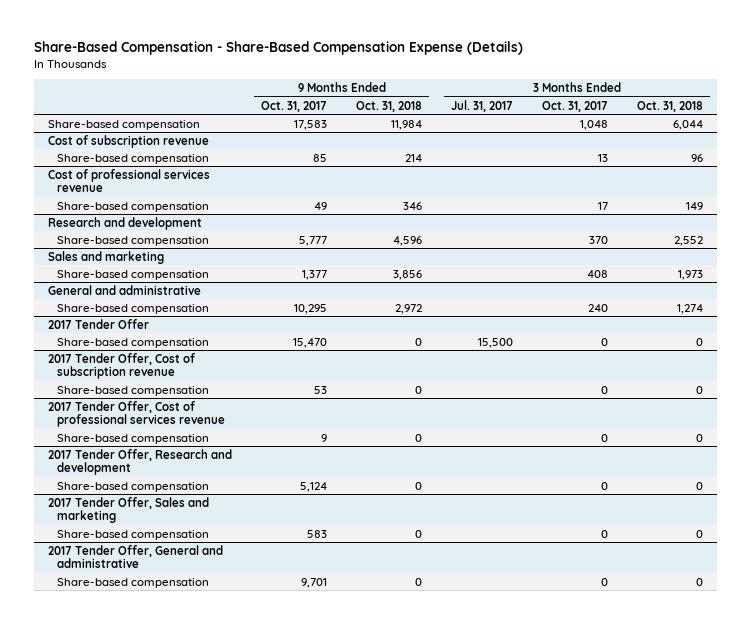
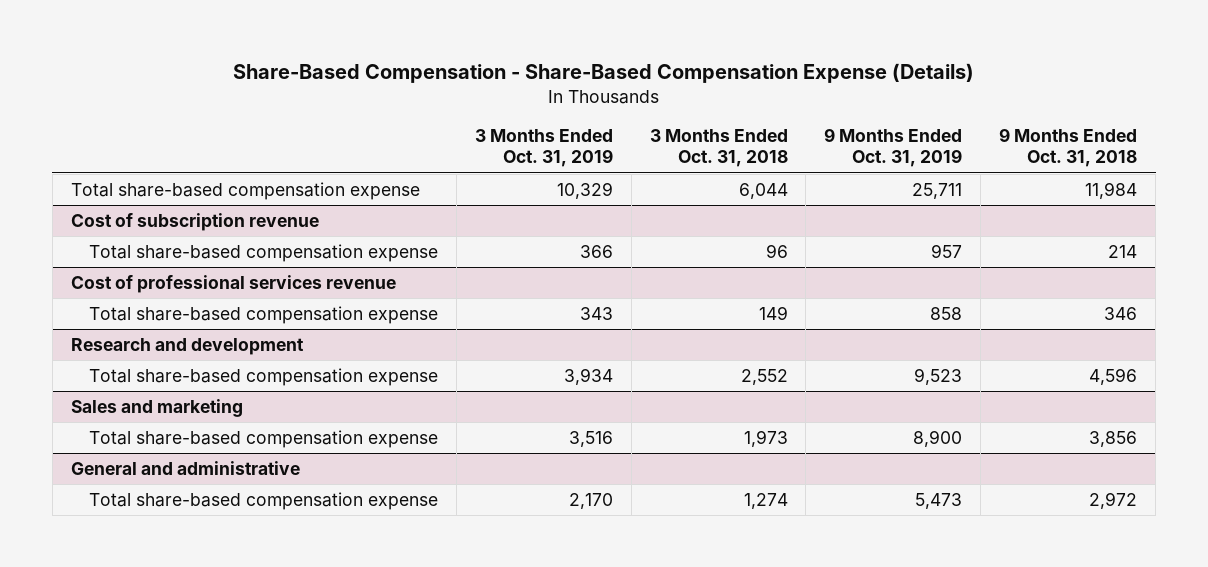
[261,100,328,112] Oct. 31, 2017 -> none
[451,99,514,112] Jul. 31, 2017 -> none
[541,100,608,112] Oct. 31, 2017 -> none
none -> [474,129,613,168] 3 Months Ended Oct. 31, 2019
none -> [824,128,963,168] 9 Months Ended Oct. 31, 2019
[48,119,201,130] Share-based compensation -> [70,181,420,200] Total share-based compensation expense
[56,153,209,164] Share-based compensation -> [88,243,438,262] Total share-based compensation expense
[56,201,209,212] Share-based compensation -> [88,305,438,324] Total share-based compensation expense
[56,235,209,246] Share-based compensation -> [88,367,438,386] Total share-based compensation expense
[56,269,209,280] Share-based compensation -> [88,429,438,448] Total share-based compensation expense
[48,318,150,329] 2017 Tender Offer -> none
[56,337,209,348] Share-based compensation -> none
[48,352,196,380] 2017 Tender Offer, Cost of subscription revenue -> none
[56,385,209,396] Share-based compensation -> none
[48,400,225,428] 2017 Tender Offer, Cost of professional services revenue -> none
[56,433,209,444] Share-based compensation -> none
[48,448,233,476] 2017 Tender Offer, Research and development -> none
[56,481,209,492] Share-based compensation -> none
[48,496,210,524] 2017 Tender Offer, Sales and marketing -> none
[56,529,209,540] Share-based compensation -> none
[48,544,224,569] 2017 Tender Offer, General and administrative -> none
[56,577,209,588] Share-based compensation -> none
[56,303,209,314] Share-based compensation -> [88,491,438,510] Total share-based compensation expense

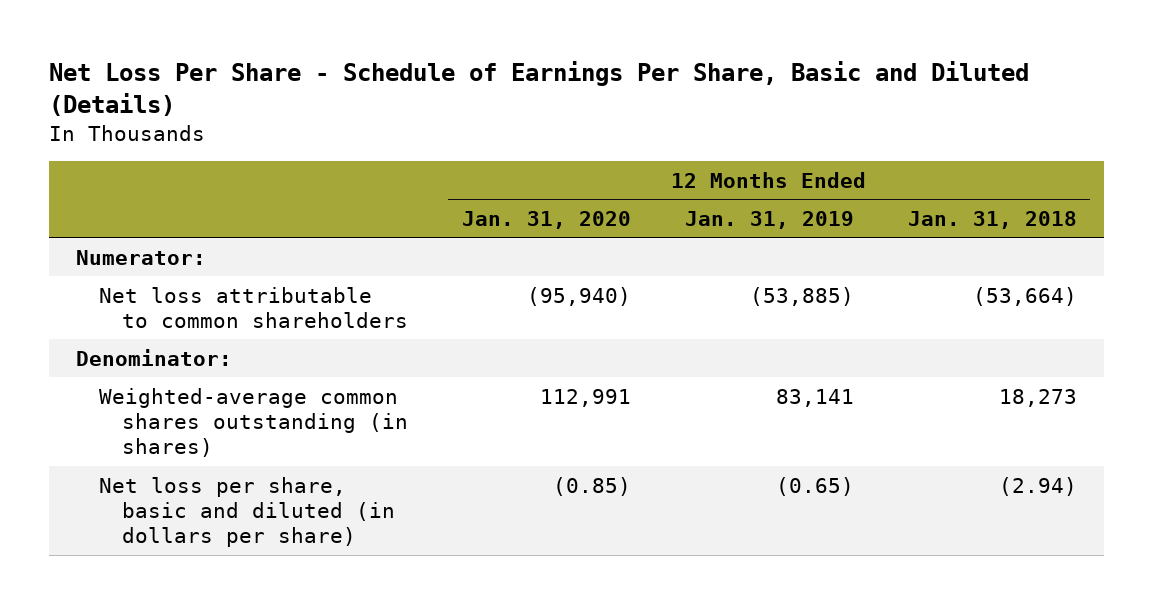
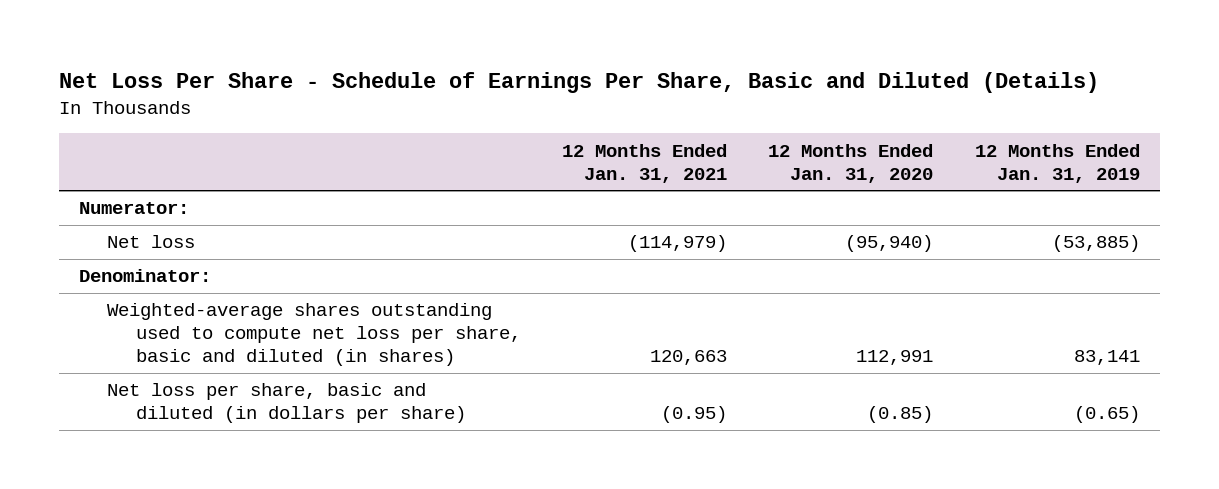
[907,210,1077,229] Jan. 31, 2018 -> none
none -> [561,143,727,183] 12 Months Ended Jan. 31, 2021
[98,286,408,328] Net loss attributable to common shareholders -> [107,235,196,249] Net loss
[98,387,408,458] Weighted-average common shares outstanding (in shares) -> [107,303,521,367] Weighted-average shares outstanding used to compute net loss per share, basic and diluted (in shares)

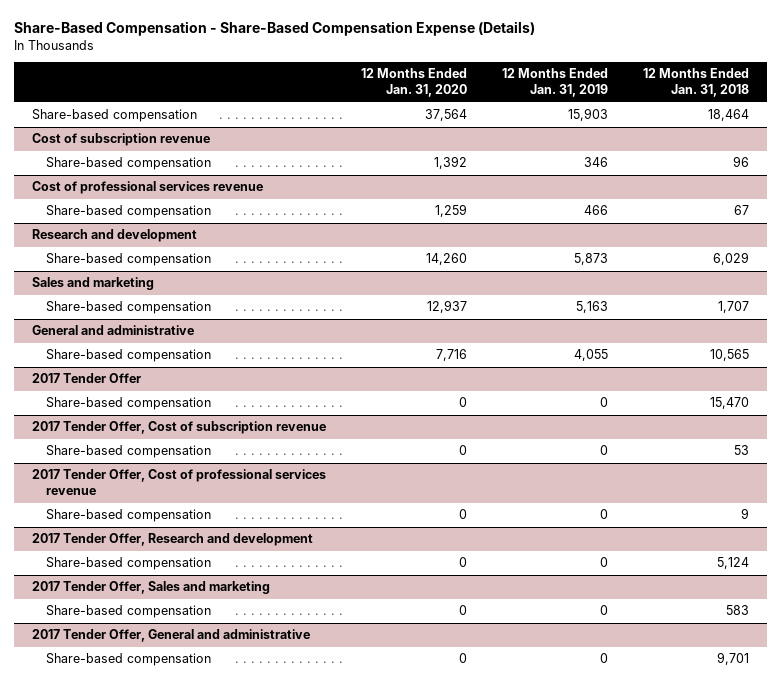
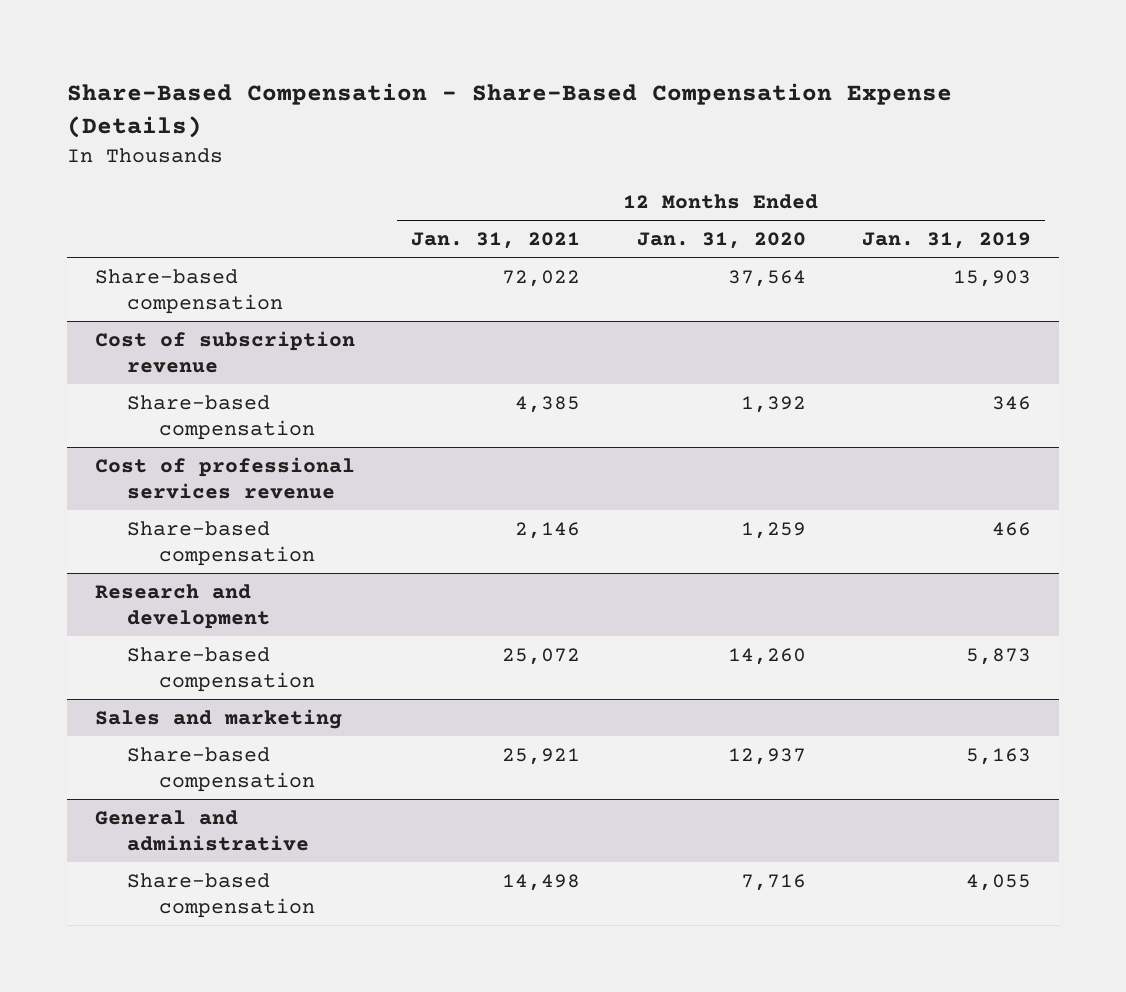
[643,68,750,98] 12 Months Ended Jan. 31, 2018 -> none
none -> [411,231,581,249] Jan. 31, 2021
[31,373,141,384] 2017 Tender Offer -> none
[46,397,212,411] Share-based compensation -> none
[31,421,326,435] 2017 Tender Offer, Cost of subscription revenue -> none
[46,445,212,459] Share-based compensation -> none
[31,469,326,496] 2017 Tender Offer, Cost of professional services revenue -> none
[46,509,212,523] Share-based compensation -> none
[31,533,313,547] 2017 Tender Offer, Research and development -> none
[46,557,212,571] Share-based compensation -> none
[31,581,270,595] 2017 Tender Offer, Sales and marketing -> none
[46,605,212,619] Share-based compensation -> none
[31,629,310,643] 2017 Tender Offer, General and administrative -> none
[46,653,212,667] Share-based compensation -> none

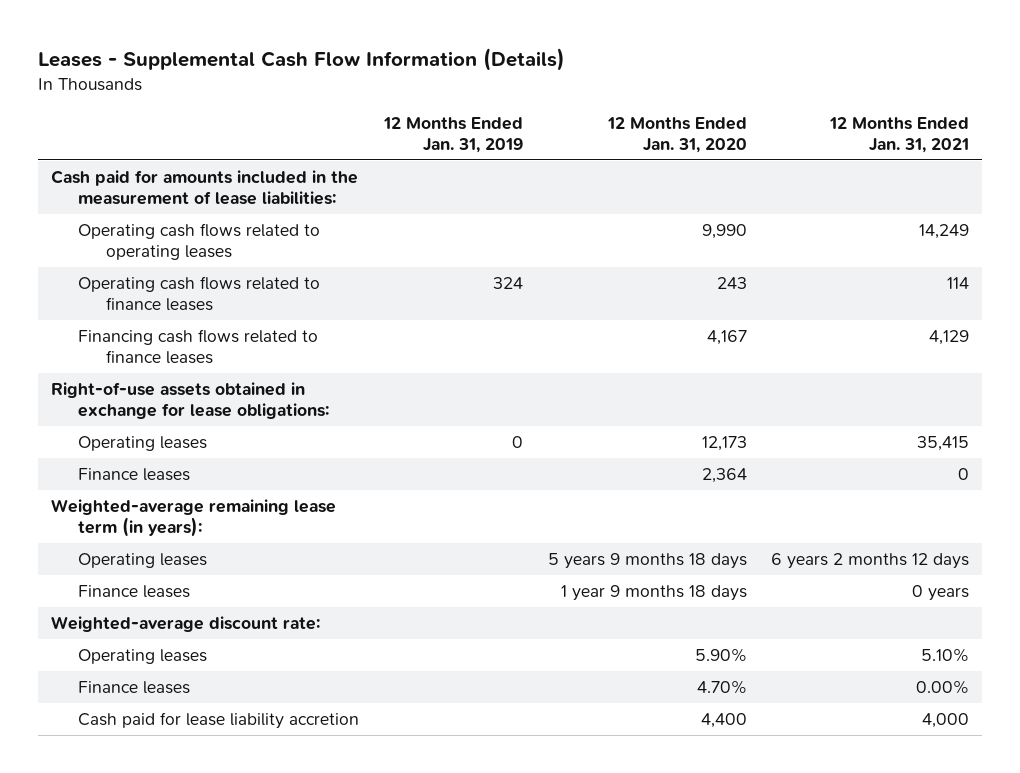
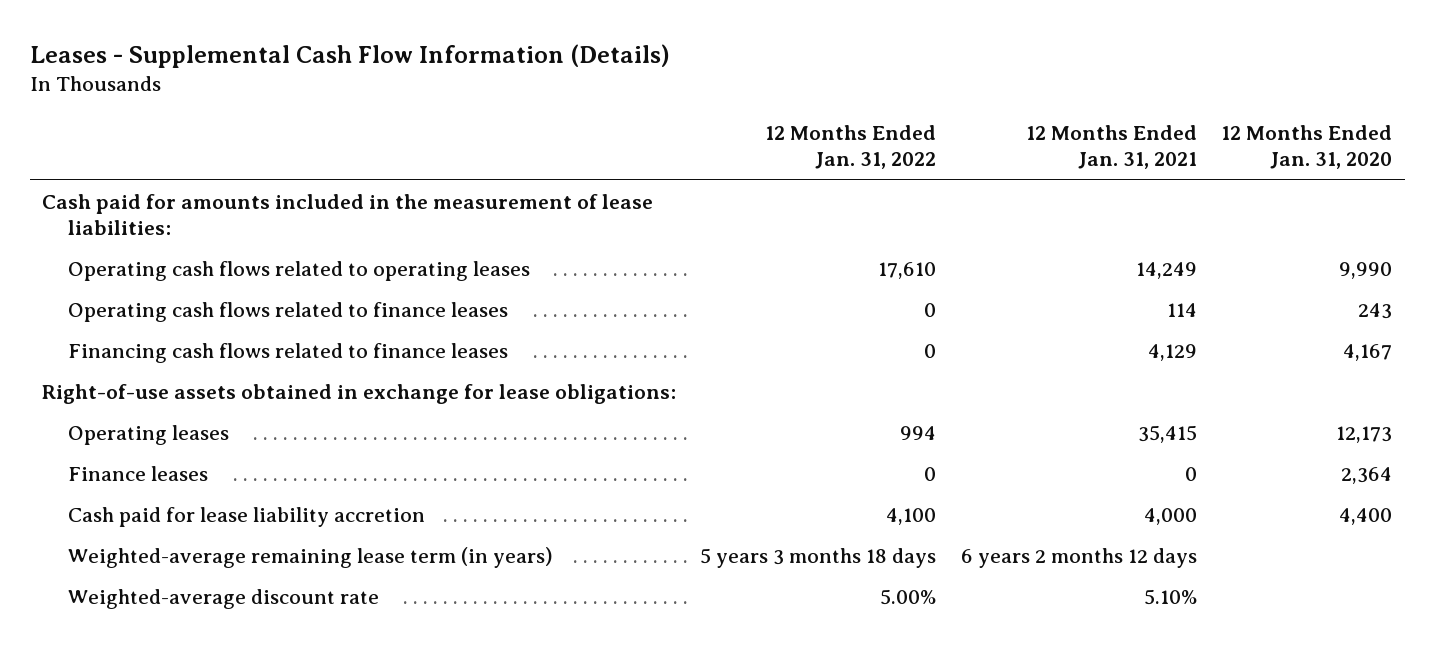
[382,117,523,153] 12 Months Ended Jan. 31, 2019 -> none
none -> [765,125,937,170] 12 Months Ended Jan. 31, 2022
[50,499,336,537] Weighted-average remaining lease term (in years): -> none
[78,553,208,569] Operating leases -> none
[78,585,191,599] Finance leases -> none
[50,616,320,633] Weighted-average discount rate: -> none
[78,649,208,665] Operating leases -> none
[78,681,191,695] Finance leases -> none
none -> [68,547,554,569] Weighted-average remaining lease term (in years)
none -> [68,589,380,610] Weighted-average discount rate

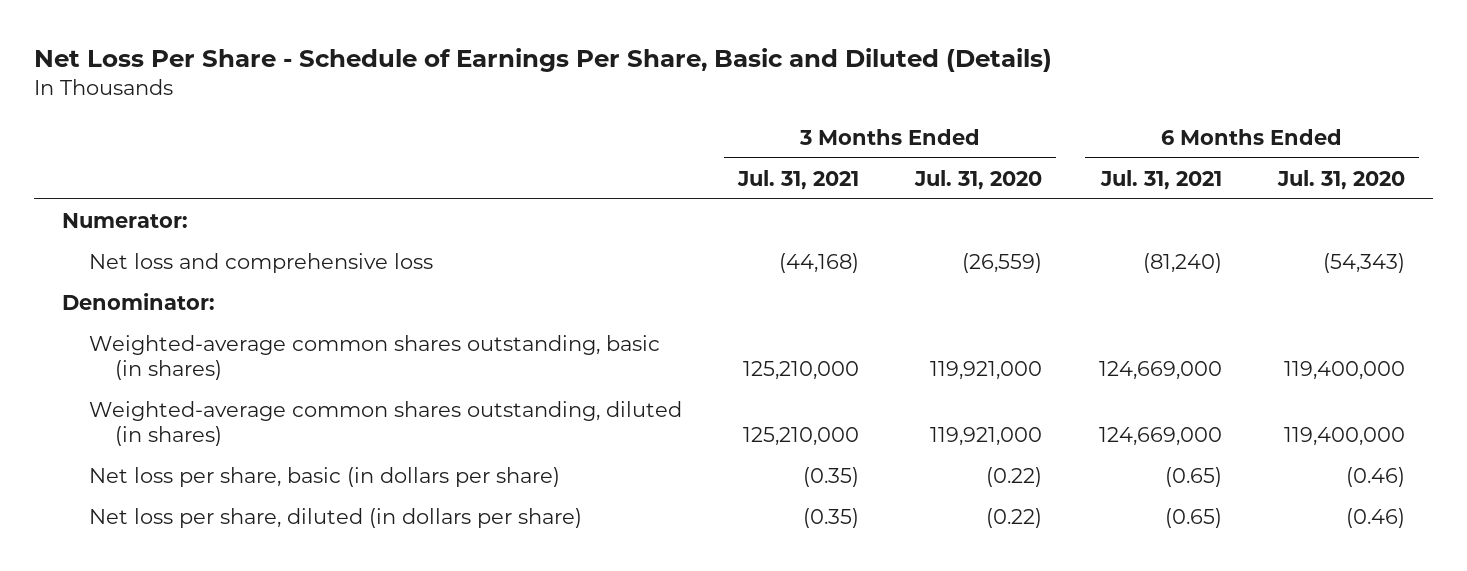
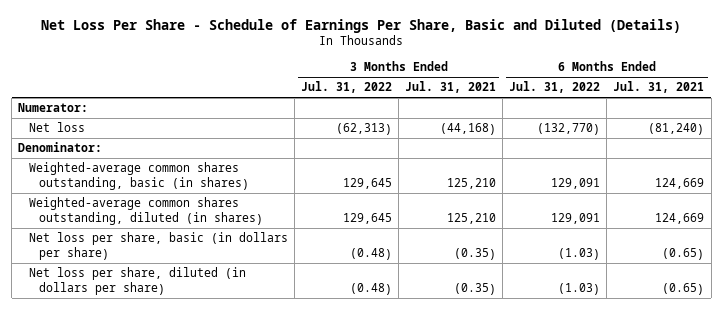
[914,169,1043,190] Jul. 31, 2020 -> none
[1276,169,1405,190] Jul. 31, 2020 -> none
none -> [300,81,392,94] Jul. 31, 2022
none -> [509,81,601,94] Jul. 31, 2022
[88,252,433,273] Net loss and comprehensive loss -> [28,122,85,133] Net loss
[742,360,859,380] 125,210,000 -> [447,178,497,190] 125,210
[1098,360,1222,380] 124,669,000 -> [655,178,705,190] 124,669
[742,426,859,446] 125,210,000 -> [447,213,497,225] 125,210
[1098,426,1222,446] 124,669,000 -> [655,213,705,225] 124,669

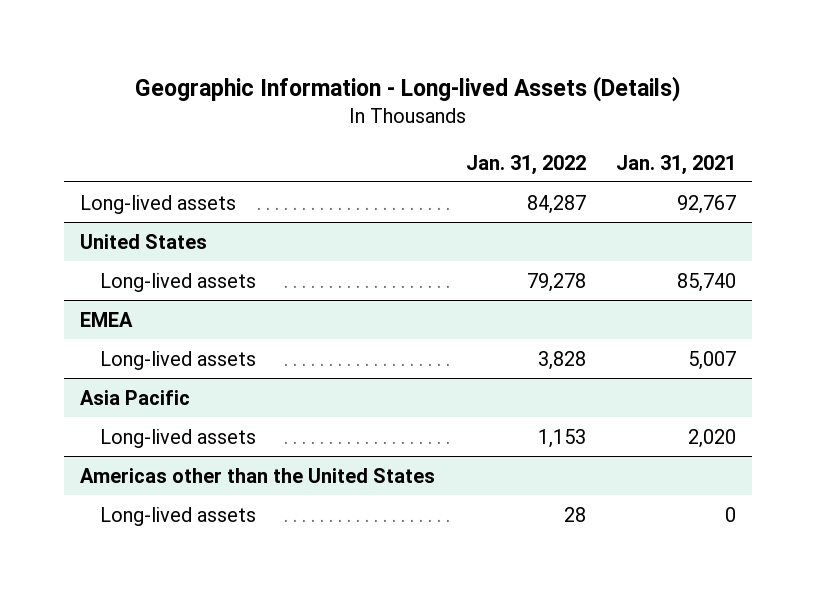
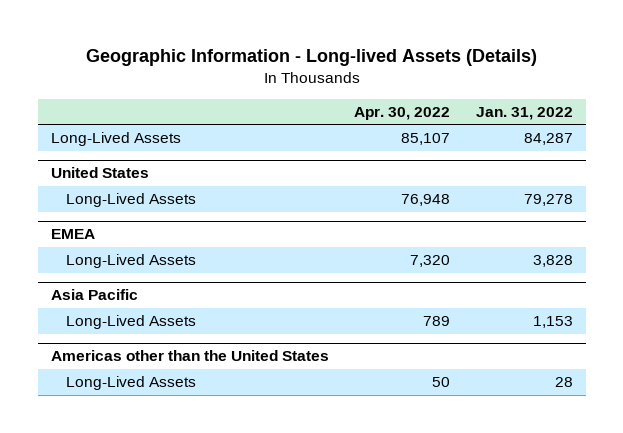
[616,154,737,175] Jan. 31, 2021 -> none
none -> [354,107,451,121] Apr. 30, 2022
[79,194,236,214] Long-lived assets -> [50,132,181,147] Long-Lived Assets
[99,272,256,292] Long-lived assets -> [66,193,197,208] Long-Lived Assets
[99,350,256,370] Long-lived assets -> [66,254,197,269] Long-Lived Assets
[99,428,256,448] Long-lived assets -> [66,315,197,330] Long-Lived Assets
[99,506,256,526] Long-lived assets -> [66,376,197,391] Long-Lived Assets

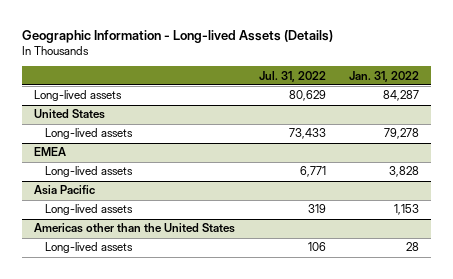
[354,107,451,121] Apr. 30, 2022 -> none
none -> [258,70,326,82] Jul. 31, 2022
[50,132,181,147] Long-Lived Assets -> [34,90,123,102] Long-lived assets
[66,193,197,208] Long-Lived Assets -> [44,128,133,140] Long-lived assets
[66,254,197,269] Long-Lived Assets -> [44,166,133,178] Long-lived assets
[66,315,197,330] Long-Lived Assets -> [44,204,133,216] Long-lived assets
[66,376,197,391] Long-Lived Assets -> [44,242,133,254] Long-lived assets

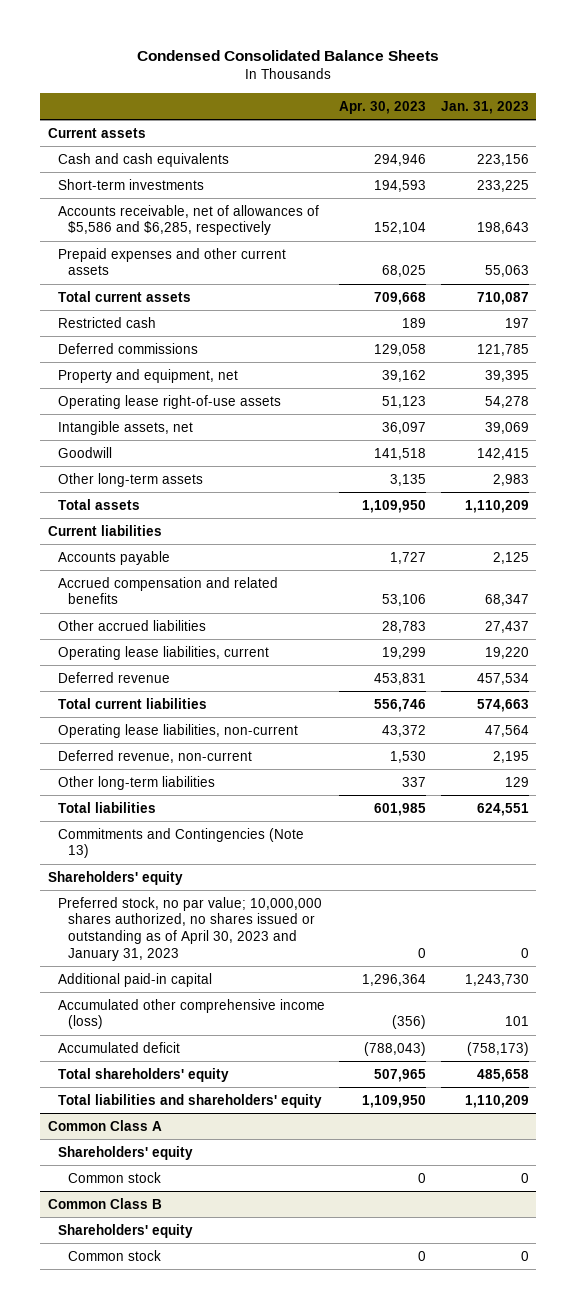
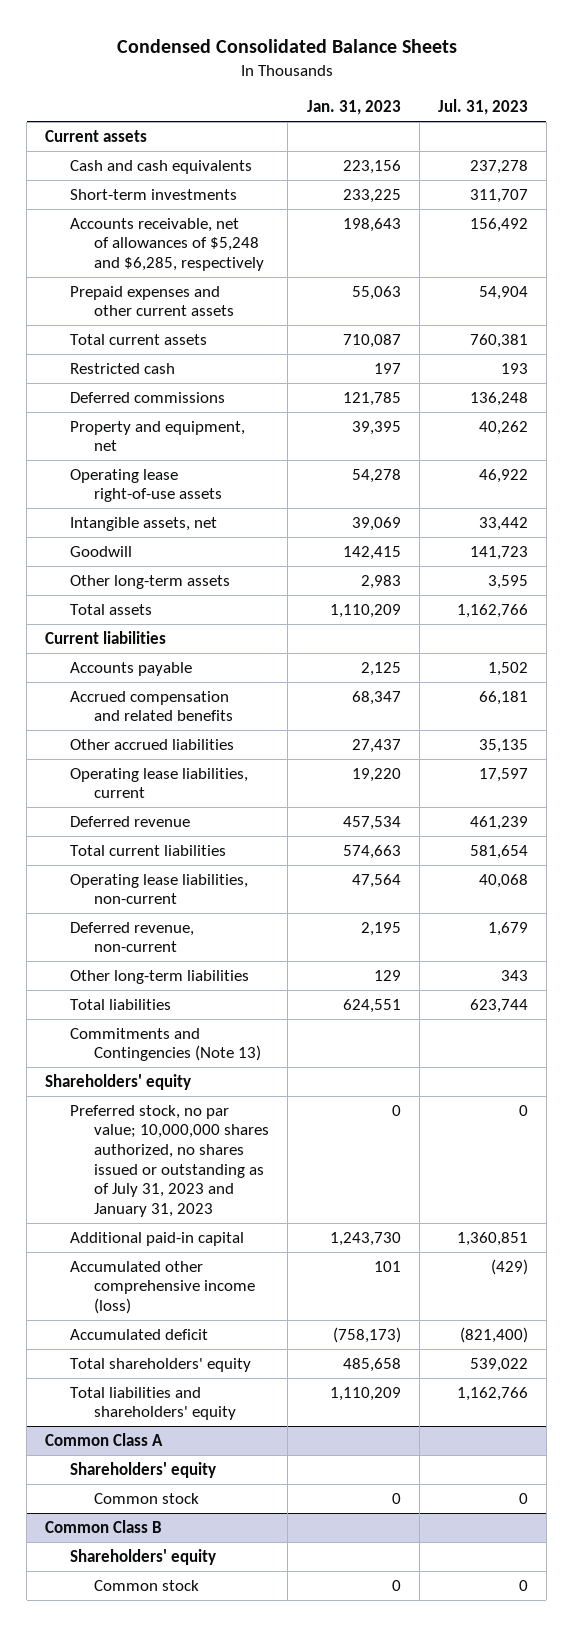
[339,100,427,114] Apr. 30, 2023 -> none
none -> [437,99,528,116] Jul. 31, 2023
[57,204,319,236] Accounts receivable, net of allowances of $5,586 and $6,285, respectively -> [69,217,265,272] Accounts receivable, net of allowances of $5,248 and $6,285, respectively
[57,896,322,961] Preferred stock, no par value; 10,000,000 shares authorized, no shares issued or outstanding as of April 30, 2023 and January 31, 2023 -> [69,1104,270,1217] Preferred stock, no par value; 10,000,000 shares authorized, no shares issued or outstanding as of July 31, 2023 and January 31, 2023

